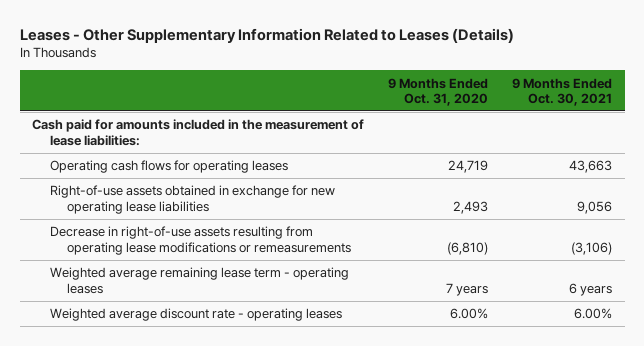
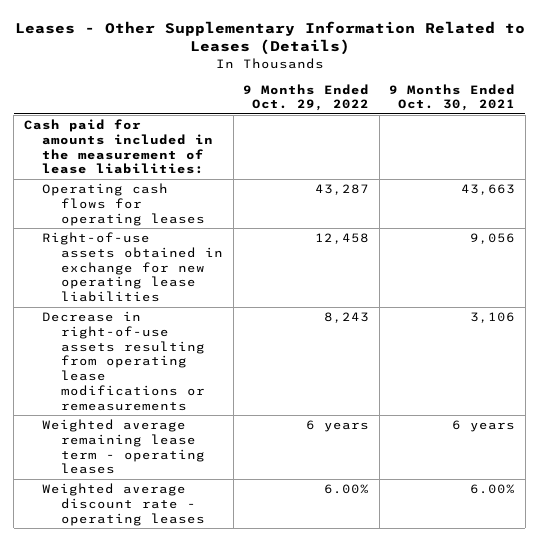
[388,77,489,106] 9 Months Ended Oct. 31, 2020 -> none
none -> [243,83,370,112] 9 Months Ended Oct. 29, 2022
[571,241,613,255] (3,106) -> [470,311,516,323] 3,106

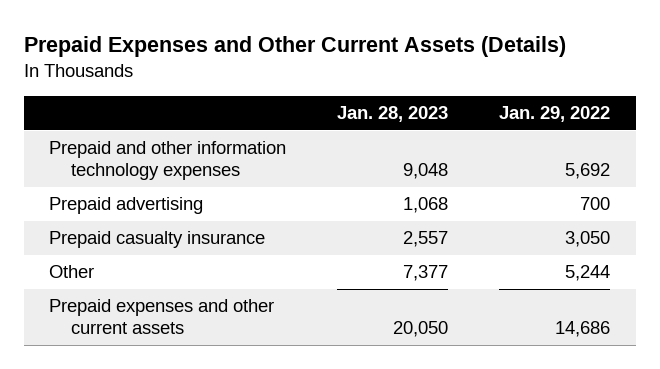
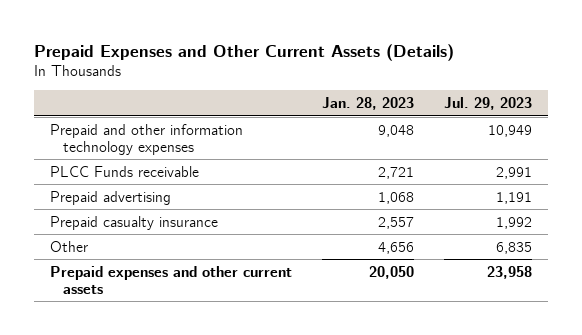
[499,106,611,123] Jan. 29, 2022 -> none
none -> [444,97,533,111] Jul. 29, 2023
none -> [49,165,199,177] PLCC Funds receivable
[403,265,449,282] 7,377 -> [377,241,414,254] 4,656

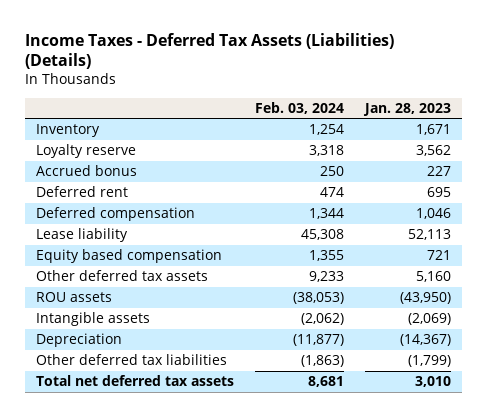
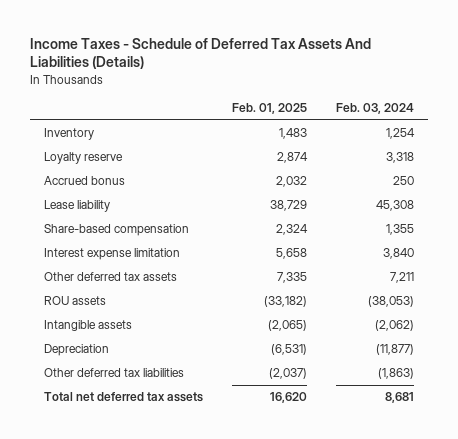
[24,32,394,70] Income Taxes - Deferred Tax Assets (Liabilities) (Details) -> [29,37,371,70] Income Taxes - Schedule of Deferred Tax Assets And Liabilities (Details)
[363,102,452,116] Jan. 28, 2023 -> none
none -> [231,103,307,115] Feb. 01, 2025
[35,186,128,198] Deferred rent -> none
[35,207,195,222] Deferred compensation -> none
[35,249,222,264] Equity based compensation -> [44,224,190,237] Share-based compensation
none -> [44,248,181,261] Interest expense limitation
[309,271,345,283] 9,233 -> [389,272,414,284] 7,211

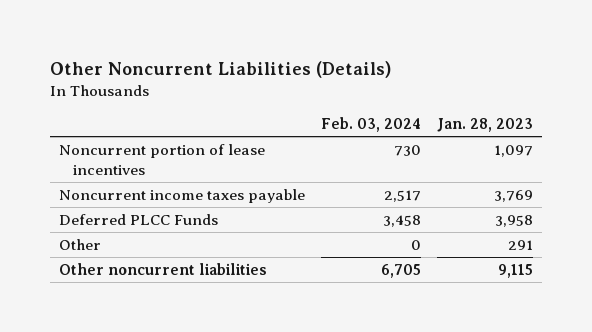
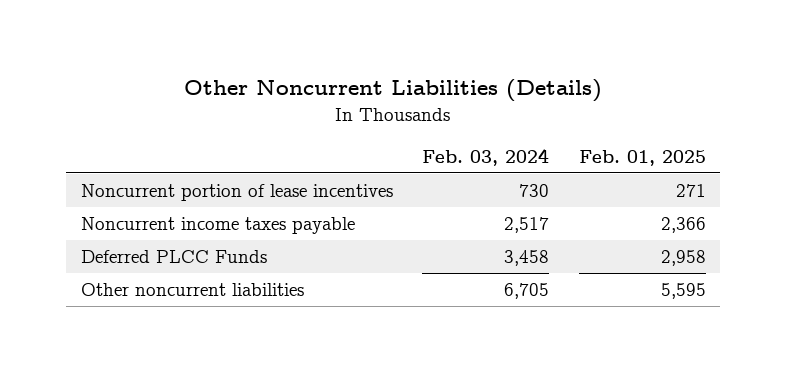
[437,117,534,132] Jan. 28, 2023 -> none
none -> [578,149,706,166] Feb. 01, 2025
[58,238,101,250] Other -> none

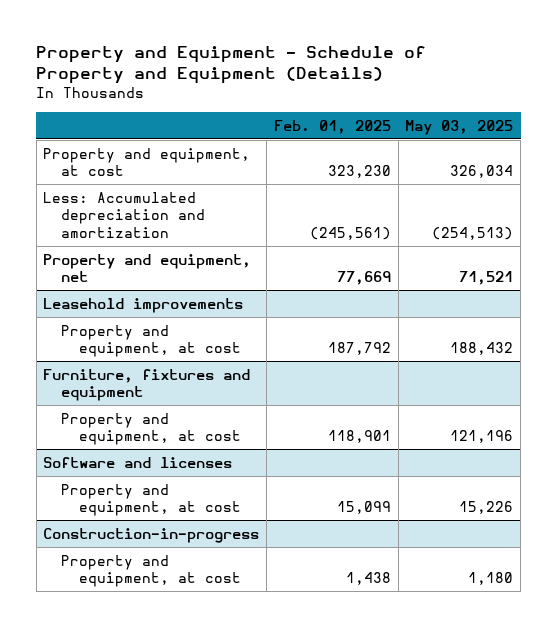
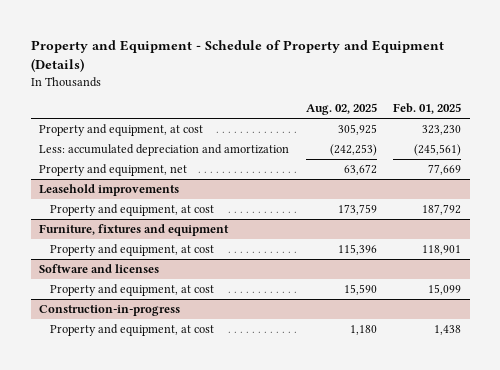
[405,119,514,135] May 03, 2025 -> none
none -> [305,103,377,116] Aug. 02, 2025
[43,191,206,238] Less: Accumulated depreciation and amortization -> [38,144,289,157] Less: accumulated depreciation and amortization

